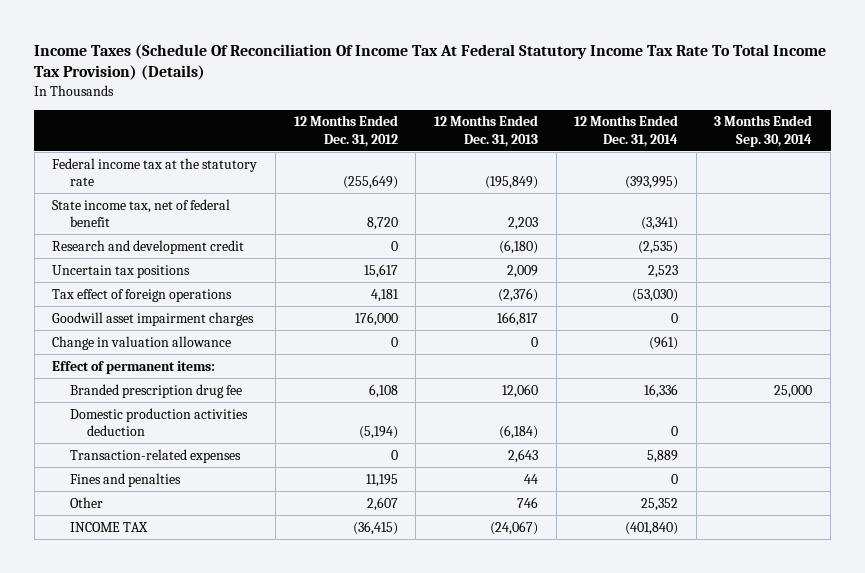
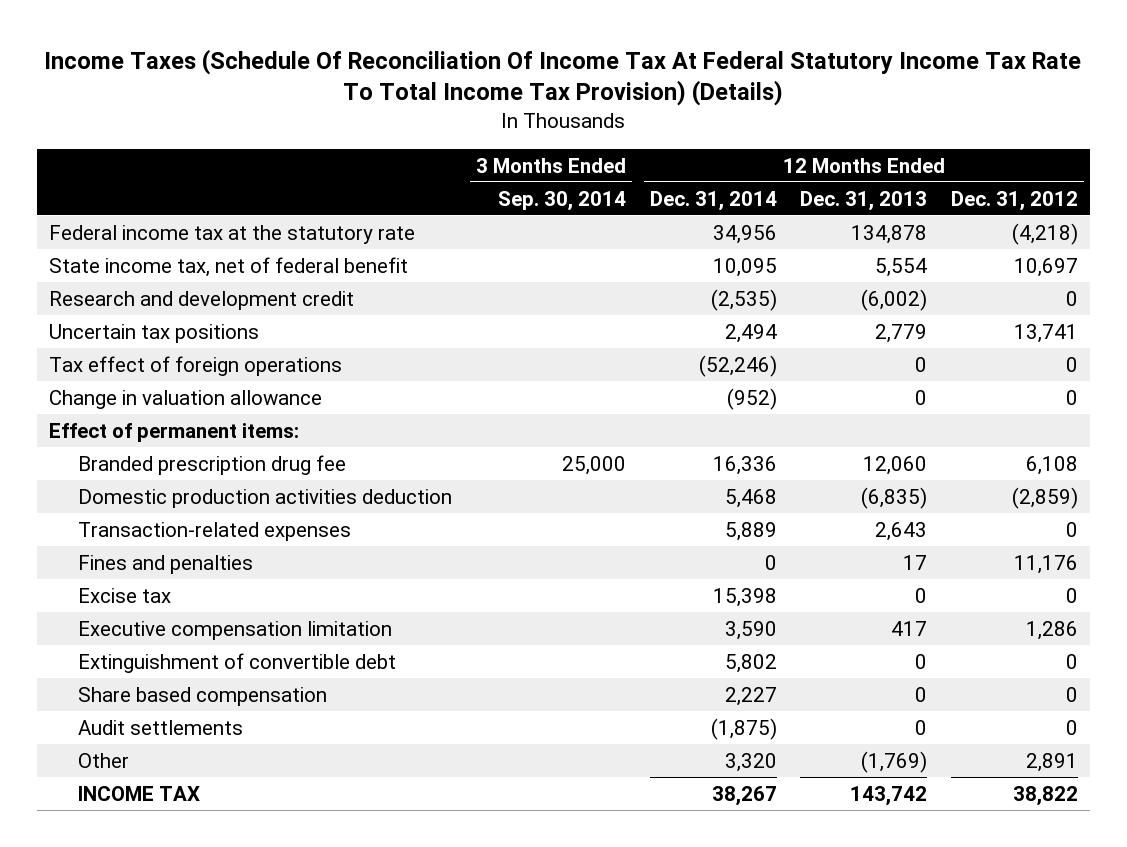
[52,311,255,326] Goodwill asset impairment charges -> none
[342,174,398,189] (255,649) -> [1012,222,1079,245] (4,218)
[484,175,538,189] (195,849) -> [851,224,928,244] 134,878
[625,175,679,189] (393,995) -> [712,224,777,244] 34,956
[366,216,398,230] 8,720 -> [1014,257,1079,277] 10,697
[507,216,538,230] 2,203 -> [875,257,928,277] 5,554
[641,216,679,230] (3,341) -> [712,257,777,277] 10,095
[498,239,538,254] (6,180) -> [861,288,928,311] (6,002)
[363,263,398,278] 15,617 -> [1014,323,1079,343] 13,741
[506,264,538,278] 2,009 -> [875,323,928,343] 2,779
[648,264,679,278] 2,523 -> [724,323,777,343] 2,494
[370,288,399,302] 4,181 -> [1066,356,1079,372] 0
[497,287,538,302] (2,376) -> [915,356,928,372] 0
[632,288,679,302] (53,030) -> [698,354,777,377] (52,246)
[649,335,679,350] (961) -> [726,387,777,410] (952)
[358,425,398,439] (5,194) -> [1012,486,1079,509] (2,859)
[498,424,538,439] (6,184) -> [861,486,928,509] (6,835)
[671,425,679,436] 0 -> [724,488,777,508] 5,468
[365,473,398,487] 11,195 -> [1014,554,1079,574] 11,176
[523,473,538,484] 44 -> [903,554,928,570] 17
none -> [77,587,171,603] Excise tax
none -> [77,620,392,640] Executive compensation limitation
none -> [77,652,396,673] Extinguishment of convertible debt
none -> [77,686,327,706] Share based compensation
none -> [77,719,243,735] Audit settlements
[366,496,398,511] 2,607 -> [1026,752,1079,772] 2,891
[516,496,538,508] 746 -> [861,750,928,773] (1,769)
[641,497,679,511] 25,352 -> [724,752,777,772] 3,320
[352,520,398,535] (36,415) -> [1013,785,1079,806] 38,822
[489,520,538,535] (24,067) -> [850,785,928,806] 143,742
[625,521,679,535] (401,840) -> [711,785,777,806] 38,267

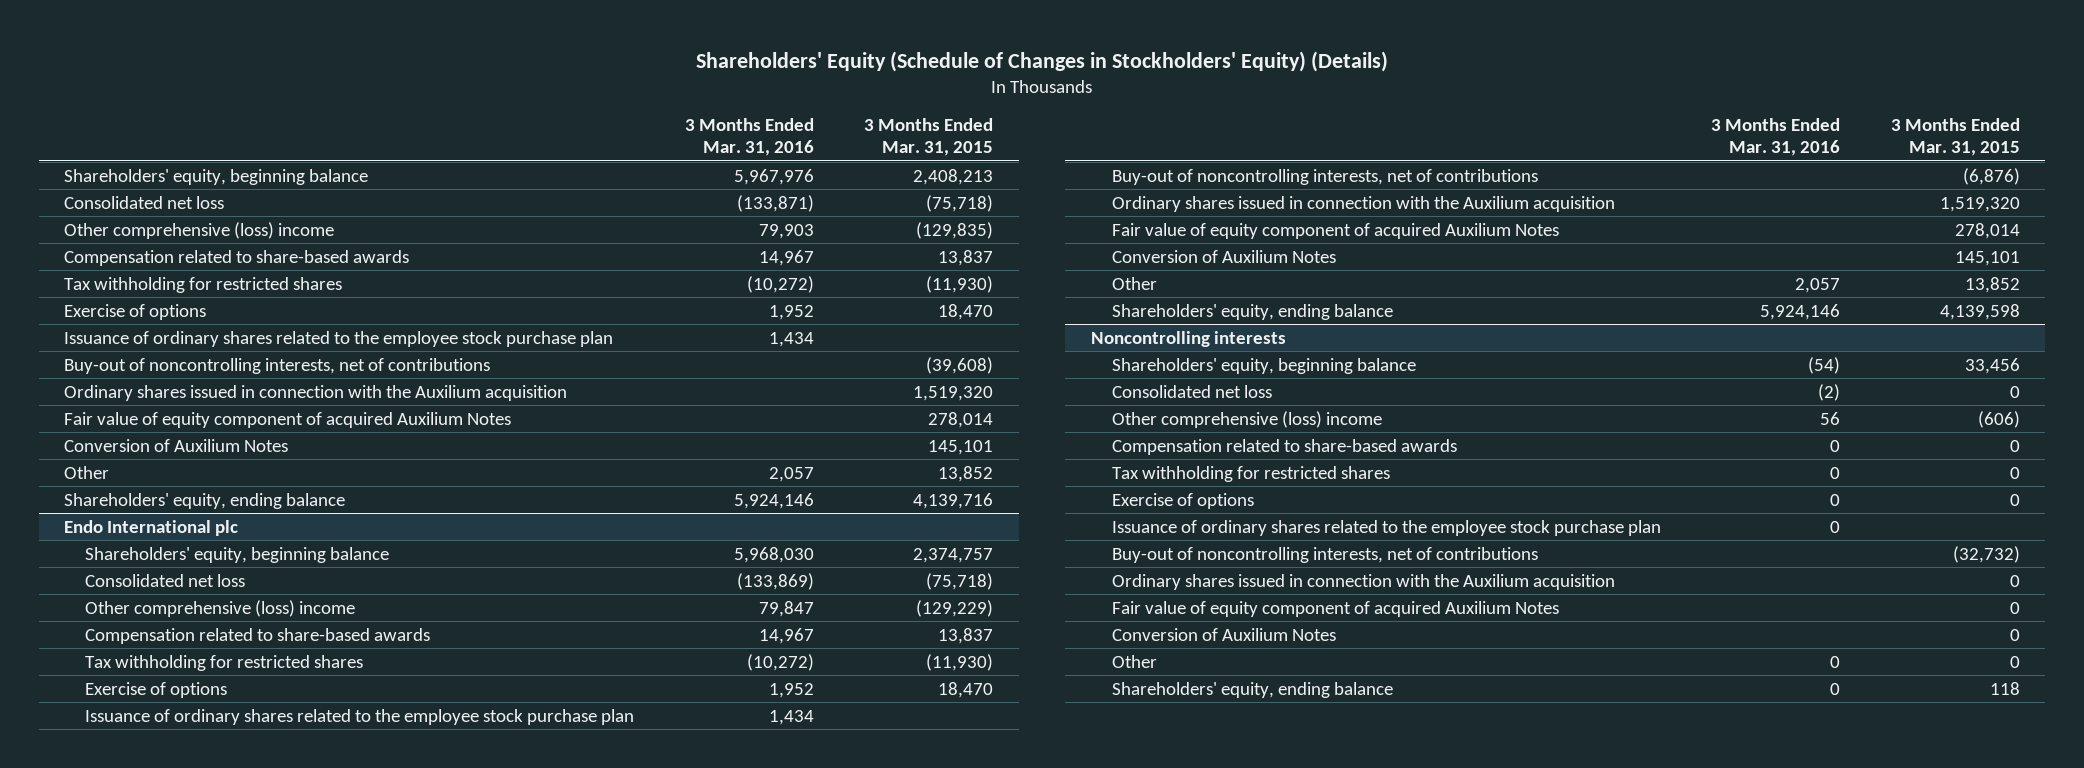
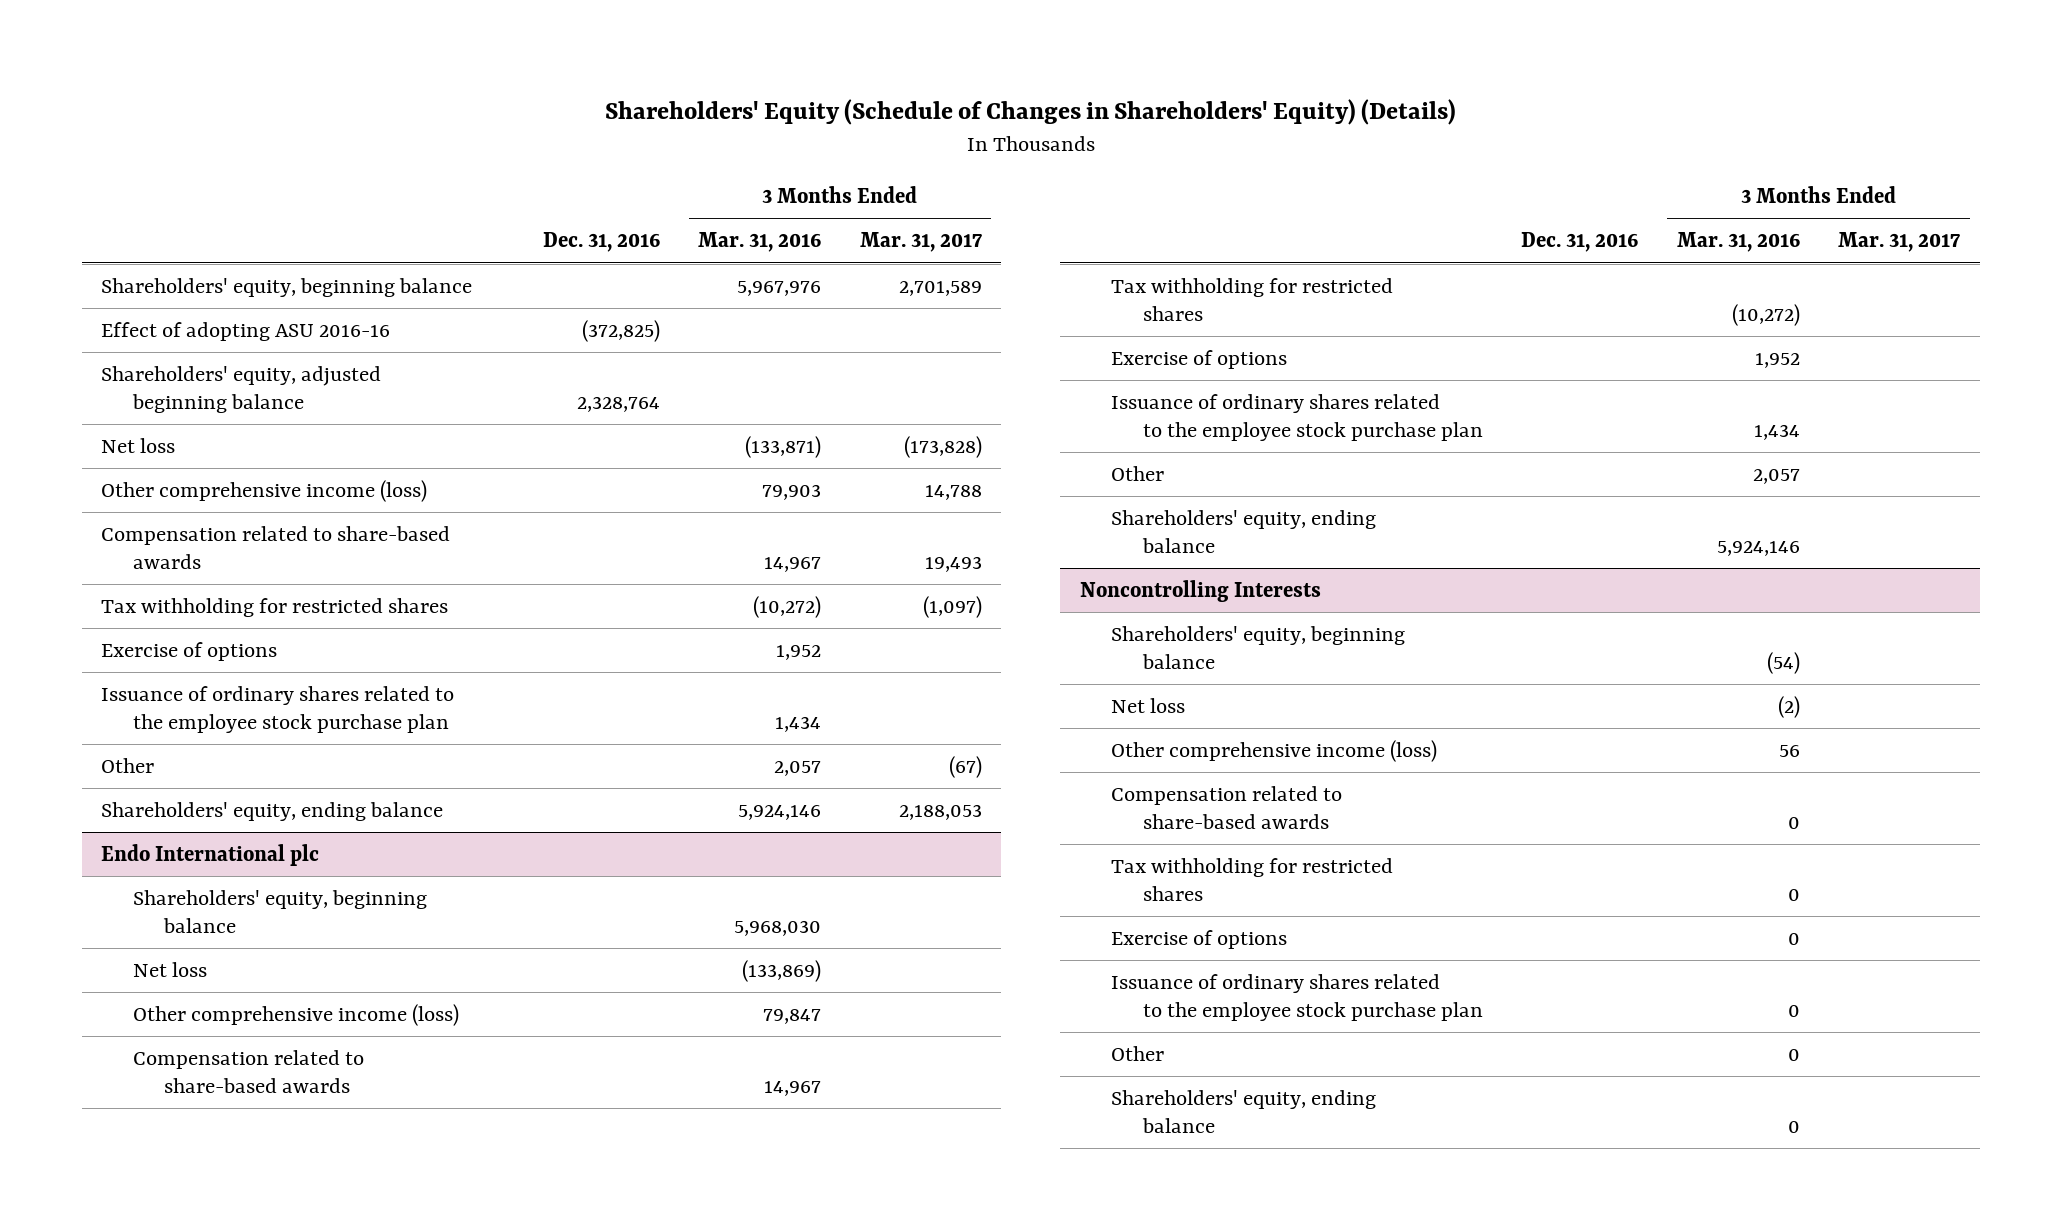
[696,50,1389,72] Shareholders' Equity (Schedule of Changes in Stockholders' Equity) (Details) -> [604,98,1456,125] Shareholders' Equity (Schedule of Changes in Shareholders' Equity) (Details)
[864,118,994,157] 3 Months Ended Mar. 31, 2015 -> none
none -> [542,232,660,253] Dec. 31, 2016
none -> [859,232,982,253] Mar. 31, 2017
none -> [100,321,390,341] Effect of adopting ASU 2016-16
none -> [100,365,381,413] Shareholders' equity, adjusted beginning balance
[64,195,225,209] Consolidated net loss -> [100,437,175,453] Net loss
[64,221,335,239] Other comprehensive (loss) income -> [100,479,427,502] Other comprehensive income (loss)
[64,357,491,374] Buy-out of noncontrolling interests, net of contributions -> none
[64,384,568,401] Ordinary shares issued in connection with the Auxilium acquisition -> none
[64,411,512,428] Fair value of equity component of acquired Auxilium Notes -> none
[64,438,289,452] Conversion of Auxilium Notes -> none
[84,573,245,587] Consolidated net loss -> [132,961,207,977] Net loss
[84,599,355,617] Other comprehensive (loss) income -> [132,1003,459,1026] Other comprehensive income (loss)
[1111,168,1538,185] Buy-out of noncontrolling interests, net of contributions -> none
[1111,195,1615,212] Ordinary shares issued in connection with the Auxilium acquisition -> none
[1111,222,1559,239] Fair value of equity component of acquired Auxilium Notes -> none
[1111,249,1336,263] Conversion of Auxilium Notes -> none
[1090,330,1286,347] Noncontrolling interests -> [1079,579,1321,602] Noncontrolling Interests
[1111,384,1272,398] Consolidated net loss -> [1111,697,1186,713] Net loss
[1111,410,1382,428] Other comprehensive (loss) income -> [1111,739,1438,762] Other comprehensive income (loss)
[1111,546,1538,563] Buy-out of noncontrolling interests, net of contributions -> none
[1111,573,1615,590] Ordinary shares issued in connection with the Auxilium acquisition -> none
[1111,600,1559,617] Fair value of equity component of acquired Auxilium Notes -> none
[1111,627,1336,641] Conversion of Auxilium Notes -> none

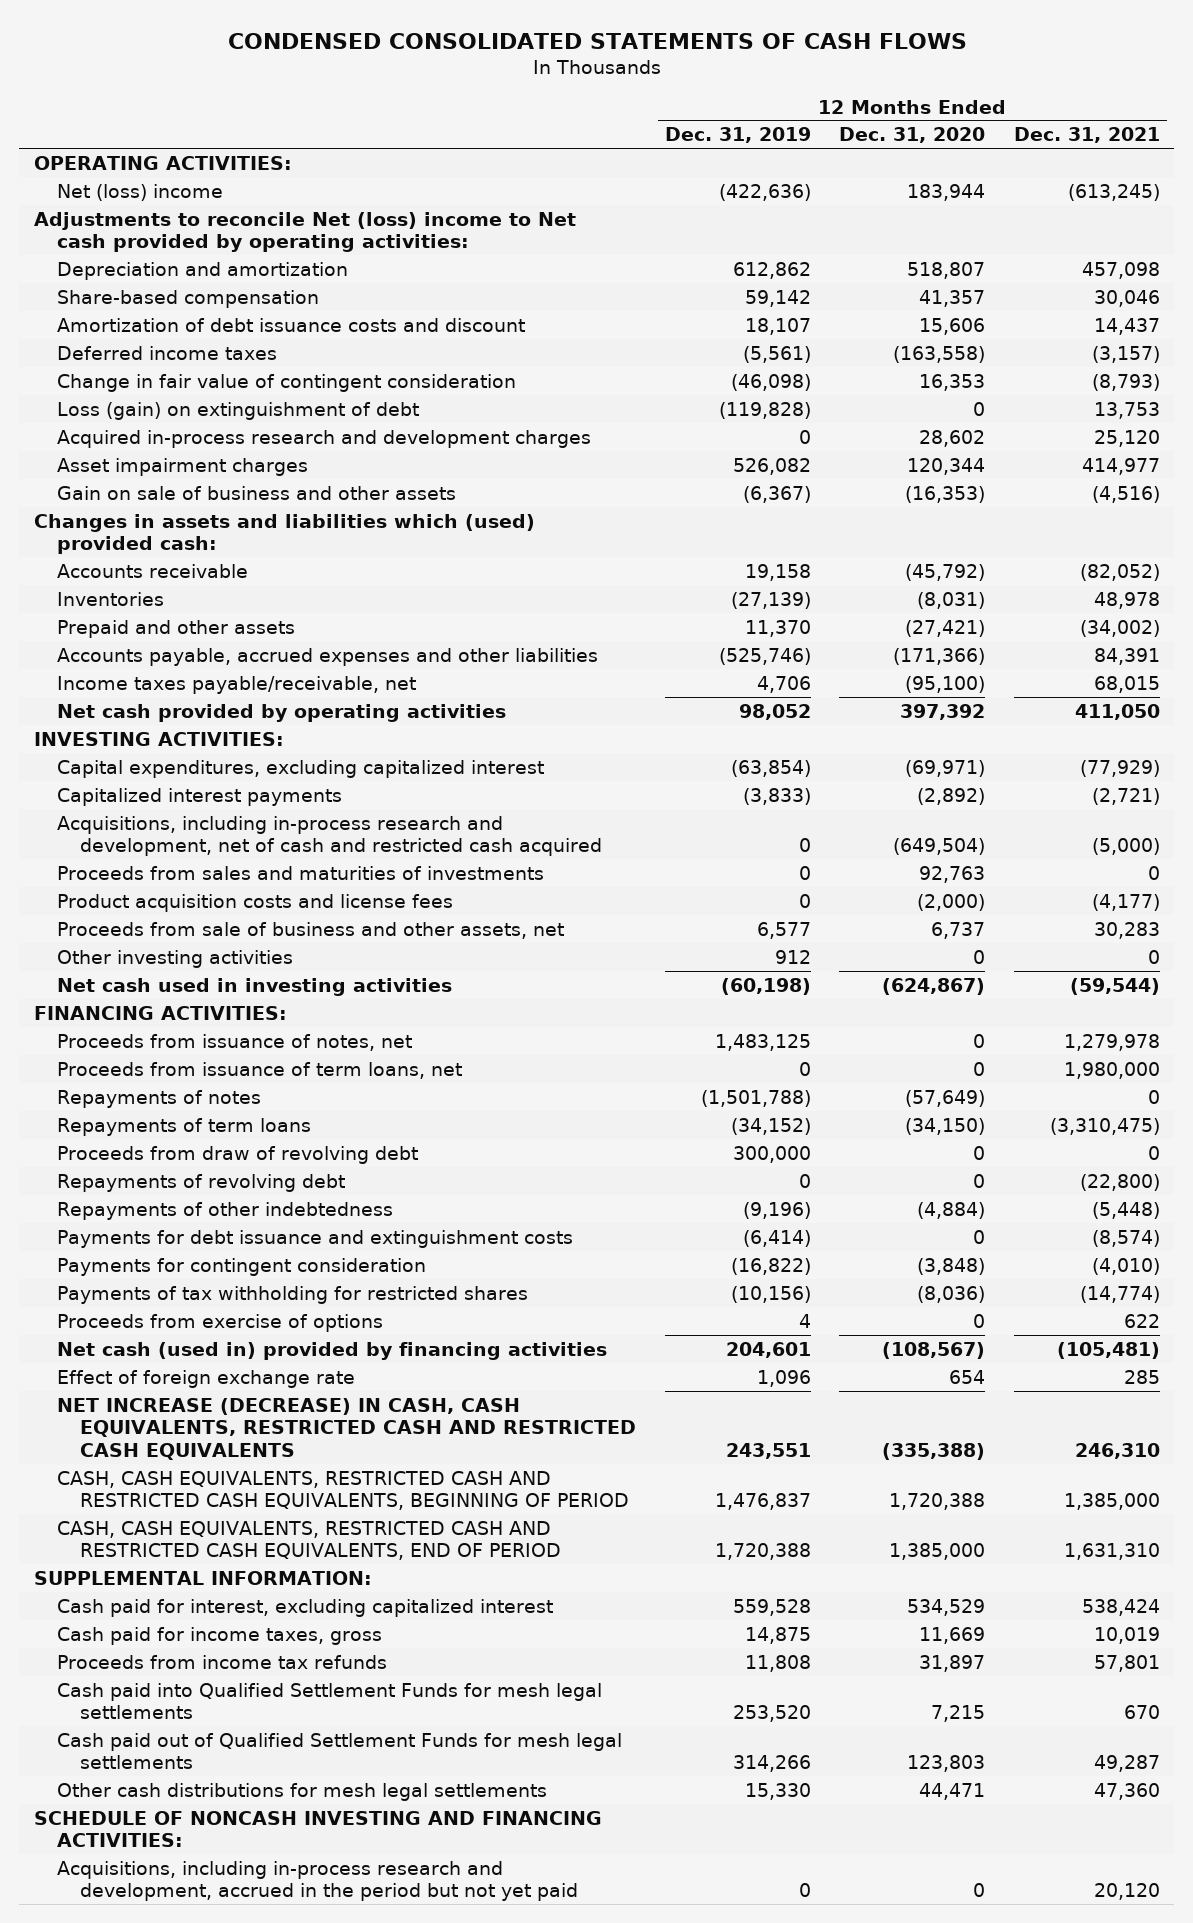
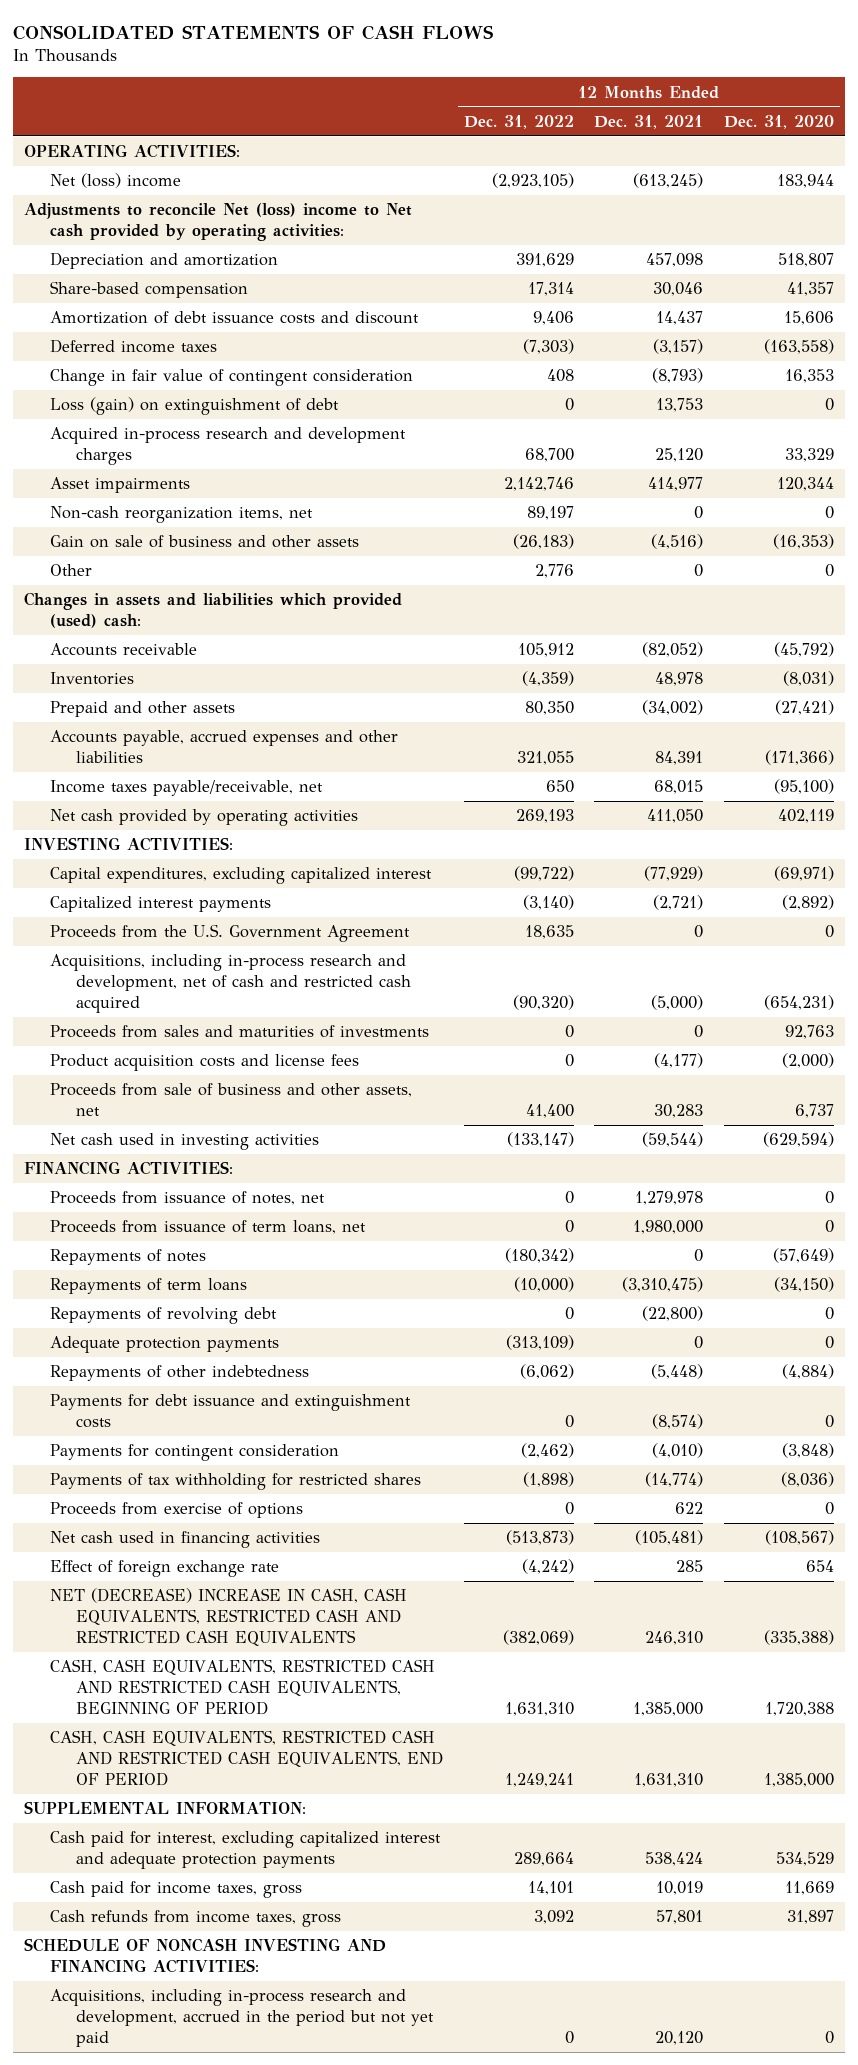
[227,32,967,49] CONDENSED CONSOLIDATED STATEMENTS OF CASH FLOWS -> [13,24,495,40] CONSOLIDATED STATEMENTS OF CASH FLOWS
[664,127,811,144] Dec. 31, 2019 -> none
none -> [463,114,574,129] Dec. 31, 2022
[919,429,986,447] 28,602 -> [785,448,835,463] 33,329
[56,457,308,476] Asset impairment charges -> [49,477,190,494] Asset impairments
none -> [49,506,313,524] Non-cash reorganization items, net
none -> [49,564,92,577] Other
[33,513,535,555] Changes in assets and liabilities which (used) provided cash: -> [23,592,402,629] Changes in assets and liabilities which provided (used) cash:
[900,703,986,720] 397,392 -> [778,809,835,824] 402,119
none -> [49,924,410,943] Proceeds from the U.S. Government Agreement
[893,838,986,856] (649,504) -> [764,995,835,1011] (654,231)
[56,949,293,968] Other investing activities -> none
[882,977,986,995] (624,867) -> [763,1132,835,1148] (629,594)
[56,1145,418,1164] Proceeds from draw of revolving debt -> none
none -> [49,1336,279,1354] Adequate protection payments
[56,1341,607,1360] Net cash (used in) provided by financing activities -> [49,1531,320,1549] Net cash used in financing activities
[56,1397,637,1460] NET INCREASE (DECREASE) IN CASH, CASH EQUIVALENTS, RESTRICTED CASH AND RESTRICTED CASH EQUIVALENTS -> [49,1588,407,1647] NET (DECREASE) INCREASE IN CASH, CASH EQUIVALENTS, RESTRICTED CASH AND RESTRICTED CASH EQUIVALENTS
[56,1598,553,1617] Cash paid for interest, excluding capitalized interest -> [49,1831,441,1870] Cash paid for interest, excluding capitalized interest and adequate protection payments
[56,1682,602,1720] Cash paid into Qualified Settlement Funds for mesh legal settlements -> none
[56,1732,622,1770] Cash paid out of Qualified Settlement Funds for mesh legal settlements -> none
[56,1782,547,1801] Other cash distributions for mesh legal settlements -> none
[56,1654,387,1669] Proceeds from income tax refunds -> [49,1910,341,1928] Cash refunds from income taxes, gross

